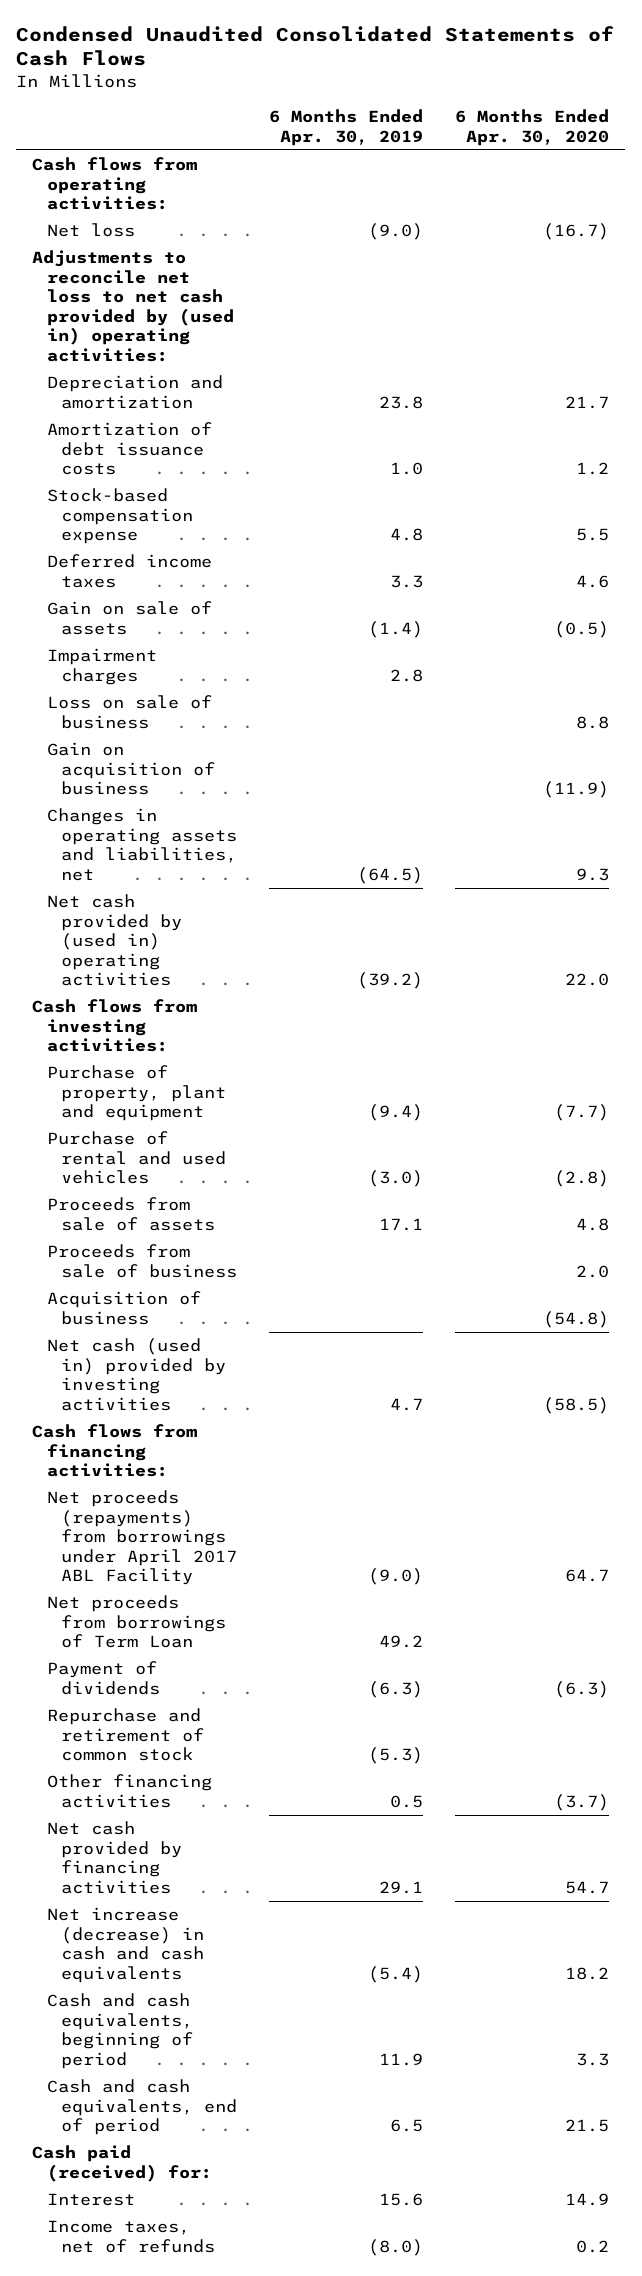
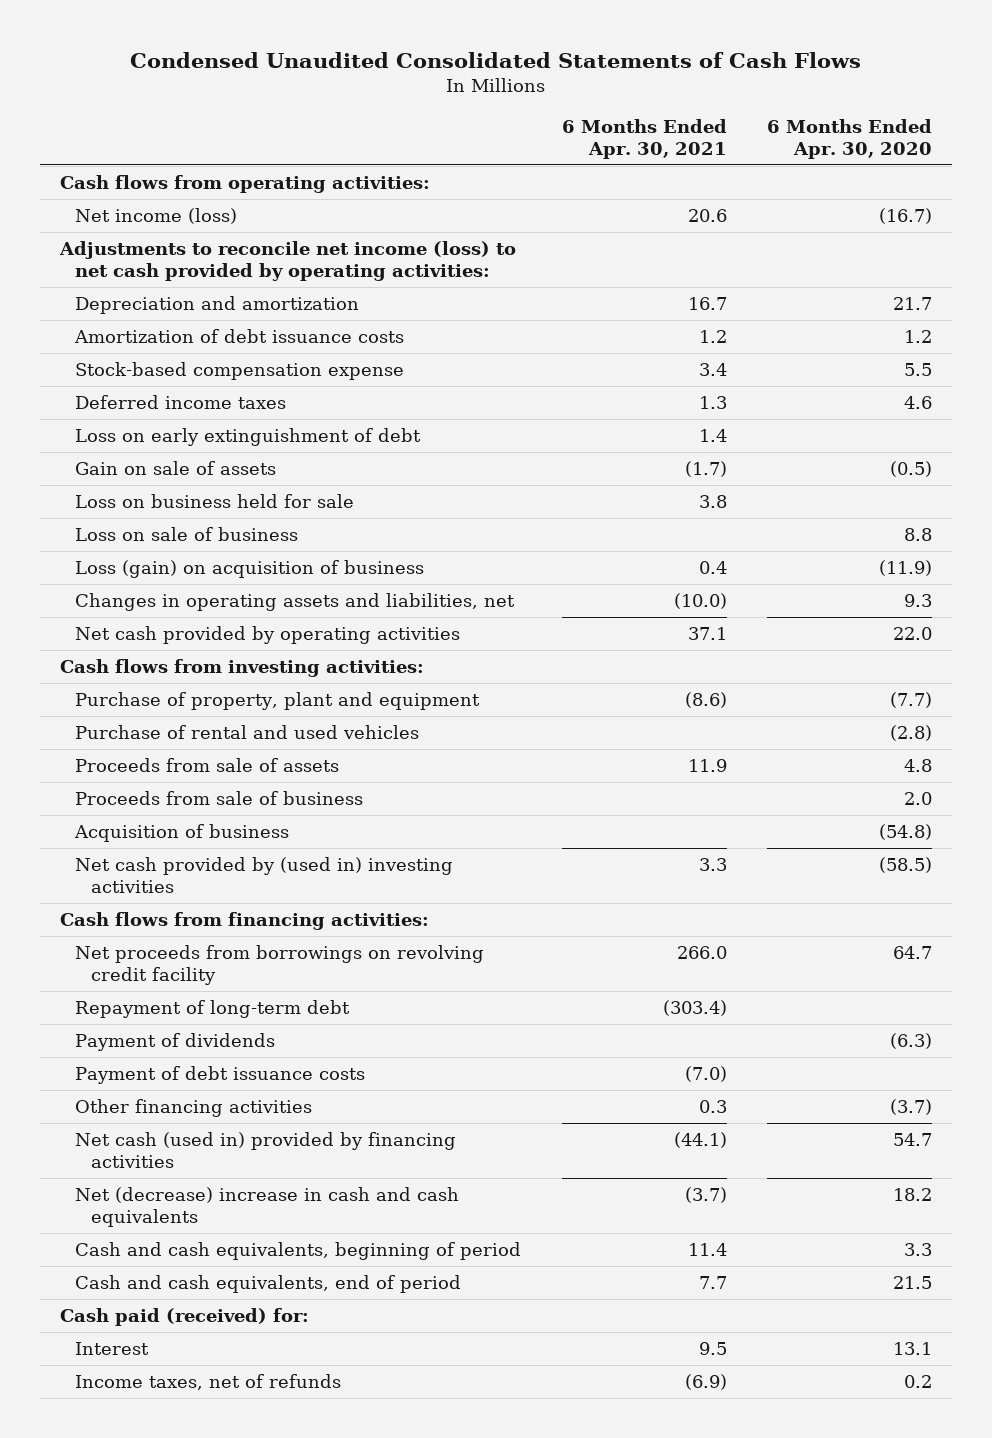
[269,109,424,146] 6 Months Ended Apr. 30, 2019 -> none
none -> [561,119,727,159] 6 Months Ended Apr. 30, 2021
[46,223,135,238] Net loss -> [75,208,238,225] Net income (loss)
[32,250,234,362] Adjustments to reconcile net loss to net cash provided by (used in) operating activities: -> [59,241,517,281] Adjustments to reconcile net income (loss) to net cash provided by operating activities:
none -> [75,428,422,447] Loss on early extinguishment of debt
[46,648,157,685] Impairment charges -> none
none -> [75,494,355,509] Loss on business held for sale
[46,742,216,796] Gain on acquisition of business -> [75,560,425,579] Loss (gain) on acquisition of business
[46,894,183,987] Net cash provided by (used in) operating activities -> [75,626,461,645] Net cash provided by operating activities
[46,1338,227,1411] Net cash (used in) provided by investing activities -> [75,857,454,893] Net cash provided by (used in) investing activities
[46,1595,227,1649] Net proceeds from borrowings of Term Loan -> none
[46,1490,238,1586] Net proceeds (repayments) from borrowings under April 2017 ABL Facility -> [75,945,485,985] Net proceeds from borrowings on revolving credit facility
none -> [75,1000,351,1019] Repayment of long-term debt
[46,1708,205,1762] Repurchase and retirement of common stock -> none
none -> [75,1066,366,1085] Payment of debt issuance costs
[46,1821,183,1894] Net cash provided by financing activities -> [75,1132,457,1168] Net cash (used in) provided by financing activities
[46,1907,205,1983] Net increase (decrease) in cash and cash equivalents -> [75,1187,460,1227] Net (decrease) increase in cash and cash equivalents
[565,2193,610,2207] 14.9 -> [893,1342,933,1356] 13.1

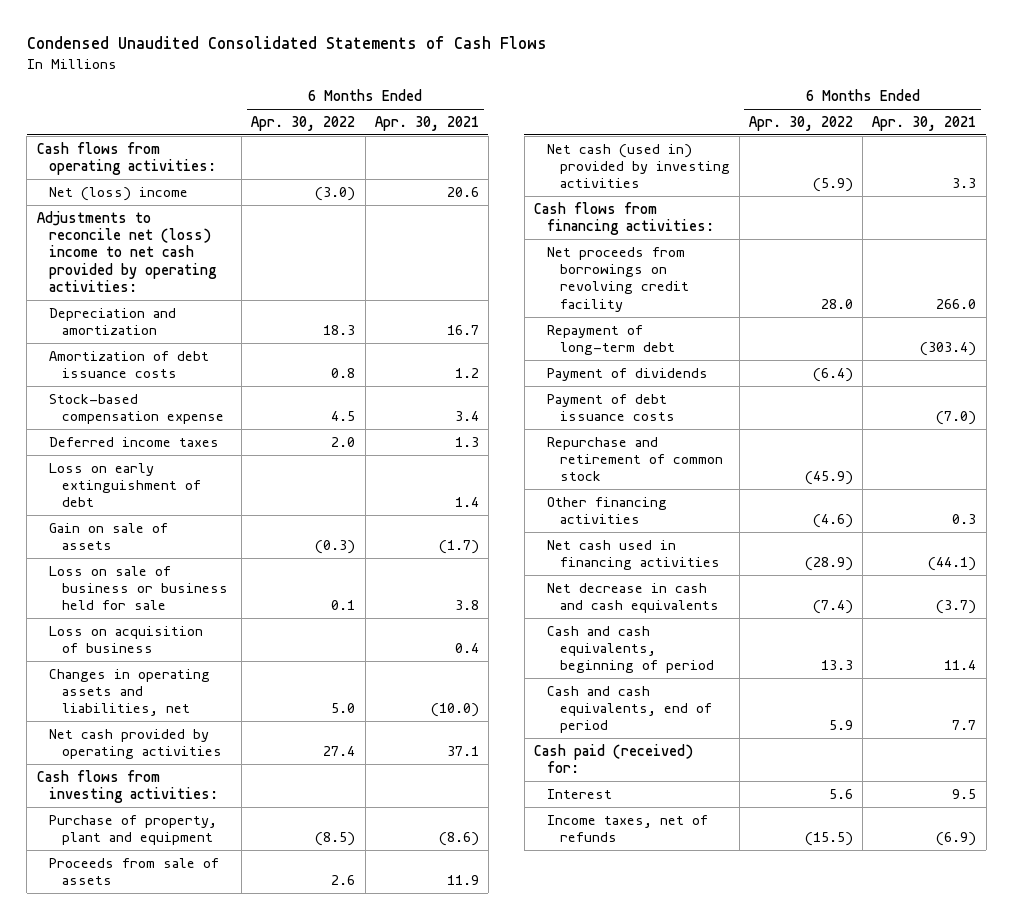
[767,119,933,159] 6 Months Ended Apr. 30, 2020 -> none
none -> [251,115,356,131] Apr. 30, 2022
[75,208,238,225] Net income (loss) -> [49,186,189,201] Net (loss) income
[59,241,517,281] Adjustments to reconcile net income (loss) to net cash provided by operating activities: -> [36,210,218,292] Adjustments to reconcile net (loss) income to net cash provided by operating activities:
[75,527,299,542] Loss on sale of business -> none
[75,494,355,509] Loss on business held for sale -> [49,565,229,611] Loss on sale of business or business held for sale
[75,560,425,579] Loss (gain) on acquisition of business -> [49,625,204,654] Loss on acquisition of business
[75,725,420,740] Purchase of rental and used vehicles -> none
[75,791,364,806] Proceeds from sale of business -> none
[74,824,290,843] Acquisition of business -> none
[75,857,454,893] Net cash provided by (used in) investing activities -> [546,143,730,189] Net cash (used in) provided by investing activities
none -> [546,436,723,482] Repurchase and retirement of common stock
[75,1132,457,1168] Net cash (used in) provided by financing activities -> [546,539,720,571] Net cash used in financing activities
[75,1187,460,1227] Net (decrease) increase in cash and cash equivalents -> [546,582,719,614] Net decrease in cash and cash equivalents

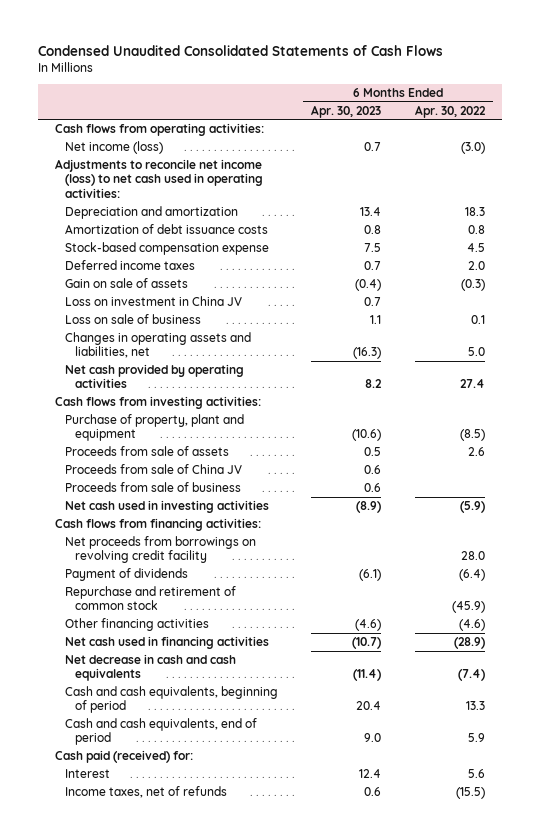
[374,115,479,131] Apr. 30, 2021 -> none
none -> [311,104,382,118] Apr. 30, 2023
[49,186,189,201] Net (loss) income -> [64,140,163,154] Net income (loss)
[36,210,218,292] Adjustments to reconcile net (loss) income to net cash provided by operating activities: -> [54,158,263,198] Adjustments to reconcile net income (loss) to net cash used in operating activities:
[49,462,202,508] Loss on early extinguishment of debt -> none
[49,625,204,654] Loss on acquisition of business -> none
none -> [64,295,242,306] Loss on investment in China JV
[49,565,229,611] Loss on sale of business or business held for sale -> [64,313,201,324] Loss on sale of business
none -> [64,463,242,474] Proceeds from sale of China JV
none -> [64,481,241,492] Proceeds from sale of business
[546,143,730,189] Net cash (used in) provided by investing activities -> [64,499,269,513] Net cash used in investing activities
[546,324,675,356] Repayment of long-term debt -> none
[546,393,675,422] Payment of debt issuance costs -> none

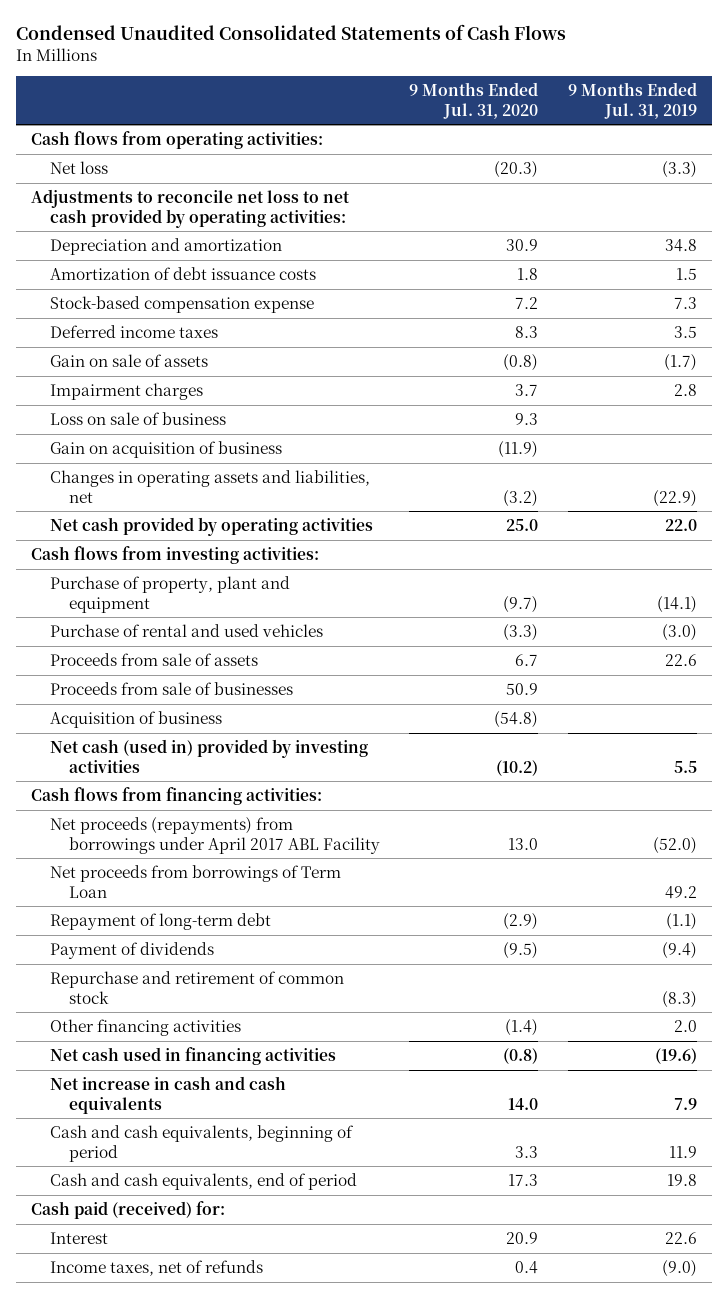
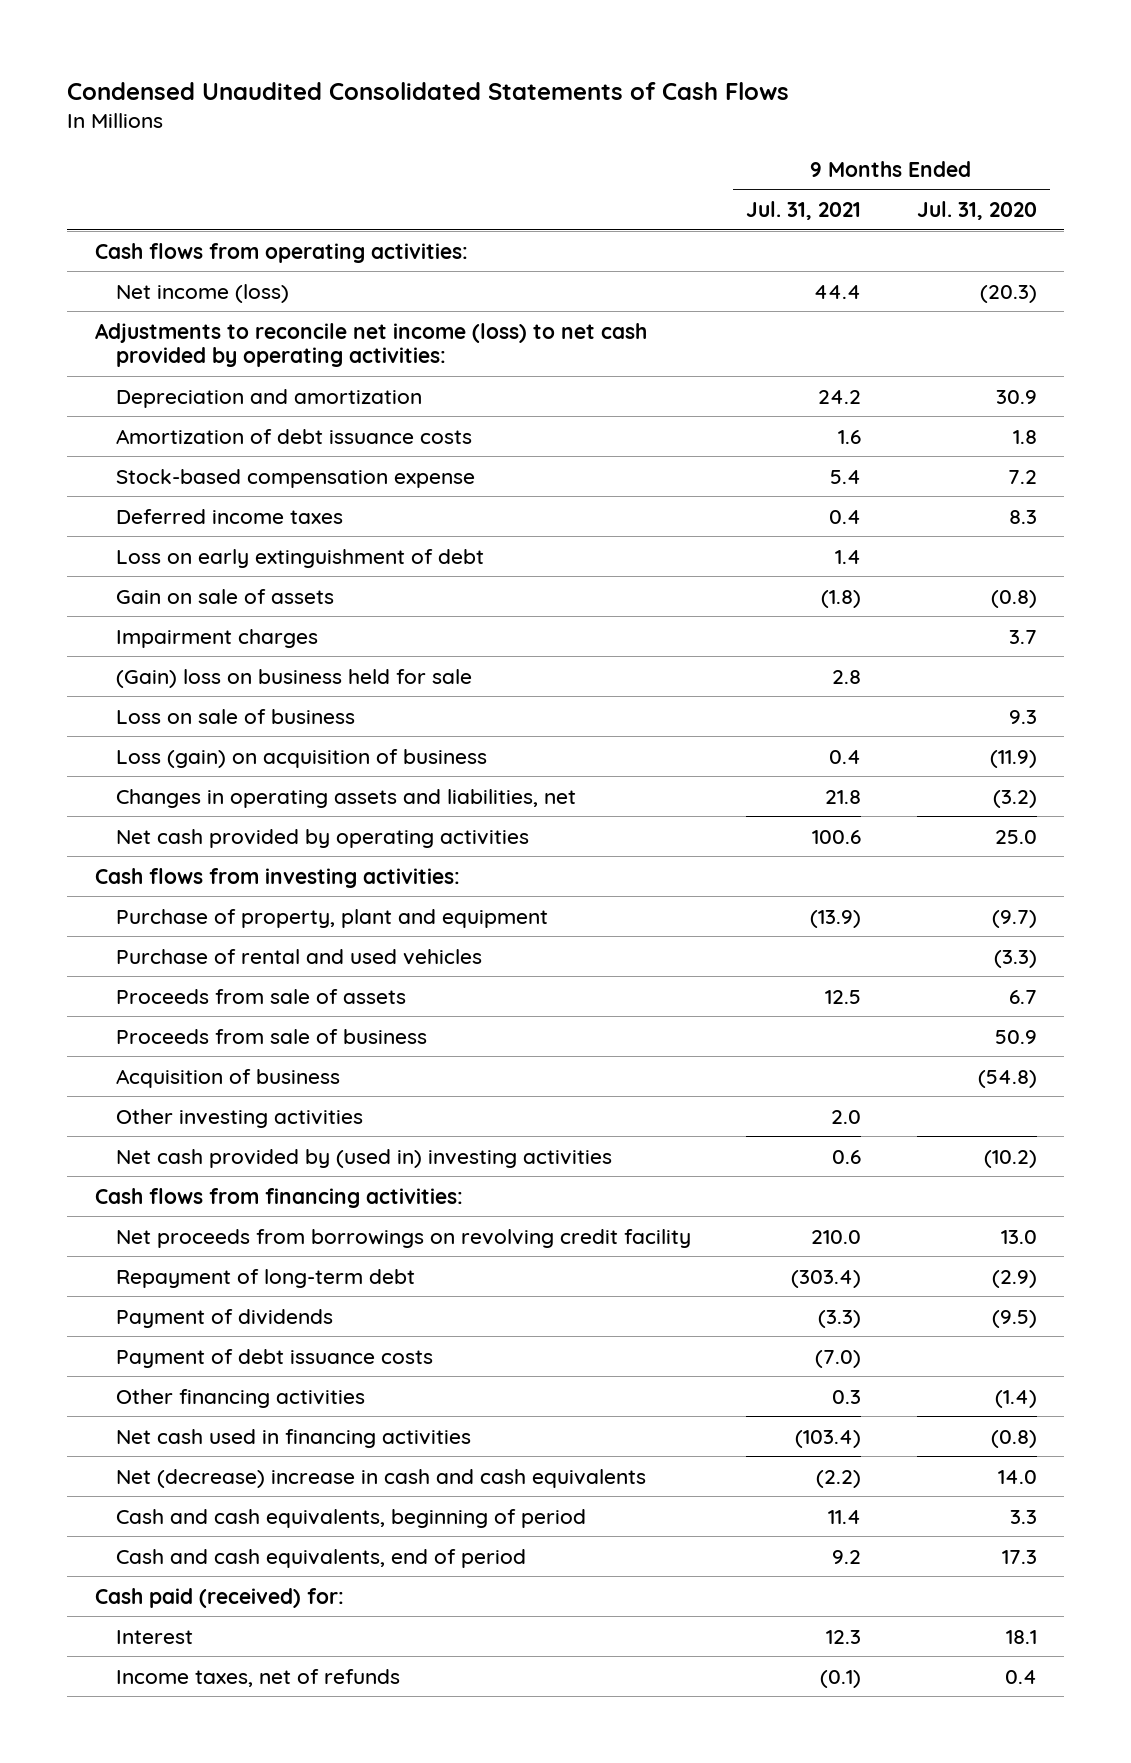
[567,82,697,119] 9 Months Ended Jul. 31, 2019 -> none
none -> [746,201,862,221] Jul. 31, 2021
[49,161,108,175] Net loss -> [116,283,290,303] Net income (loss)
[30,189,350,228] Adjustments to reconcile net loss to net cash provided by operating activities: -> [94,322,647,368] Adjustments to reconcile net income (loss) to net cash provided by operating activities:
none -> [116,548,485,568] Loss on early extinguishment of debt
none -> [116,668,473,688] (Gain) loss on business held for sale
[49,441,282,459] Gain on acquisition of business -> [116,748,488,768] Loss (gain) on acquisition of business
[49,682,293,696] Proceeds from sale of businesses -> [116,1028,428,1044] Proceeds from sale of business
none -> [116,1108,364,1128] Other investing activities
[49,739,368,773] Net cash (used in) provided by investing activities -> [116,1148,613,1168] Net cash provided by (used in) investing activities
[49,865,341,898] Net proceeds from borrowings of Term Loan -> none
[49,817,380,854] Net proceeds (repayments) from borrowings under April 2017 ABL Facility -> [116,1228,692,1248] Net proceeds from borrowings on revolving credit facility
[49,971,344,1004] Repurchase and retirement of common stock -> none
none -> [116,1348,434,1368] Payment of debt issuance costs
[49,1076,286,1114] Net increase in cash and cash equivalents -> [116,1468,647,1488] Net (decrease) increase in cash and cash equivalents
[506,1232,539,1245] 20.9 -> [1005,1629,1037,1644] 18.1

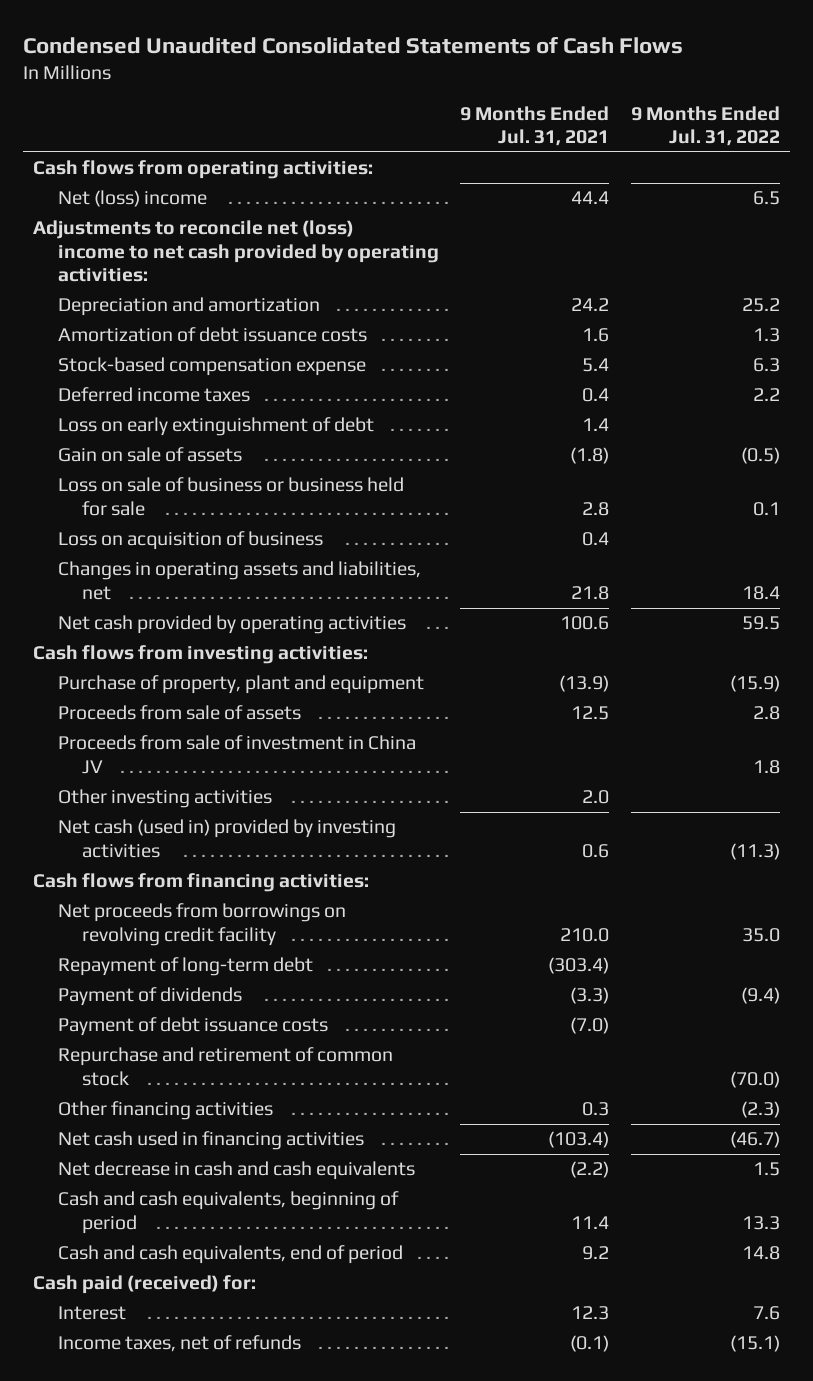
[916,201,1037,221] Jul. 31, 2020 -> none
none -> [630,105,780,147] 9 Months Ended Jul. 31, 2022
[116,283,290,303] Net income (loss) -> [57,190,207,208] Net (loss) income
[94,322,647,368] Adjustments to reconcile net income (loss) to net cash provided by operating activities: -> [33,220,439,283] Adjustments to reconcile net (loss) income to net cash provided by operating activities:
[116,628,319,648] Impairment charges -> none
[116,708,356,724] Loss on sale of business -> none
[116,668,473,688] (Gain) loss on business held for sale -> [57,477,404,516] Loss on sale of business or business held for sale
[116,748,488,768] Loss (gain) on acquisition of business -> [57,531,323,551] Loss on acquisition of business
[116,948,483,965] Purchase of rental and used vehicles -> none
[116,1028,428,1044] Proceeds from sale of business -> none
[116,1068,341,1088] Acquisition of business -> none
none -> [57,735,416,774] Proceeds from sale of investment in China JV
[116,1148,613,1168] Net cash provided by (used in) investing activities -> [57,819,396,858] Net cash (used in) provided by investing activities
none -> [57,1047,393,1086] Repurchase and retirement of common stock
[116,1468,647,1488] Net (decrease) increase in cash and cash equivalents -> [57,1161,415,1181] Net decrease in cash and cash equivalents

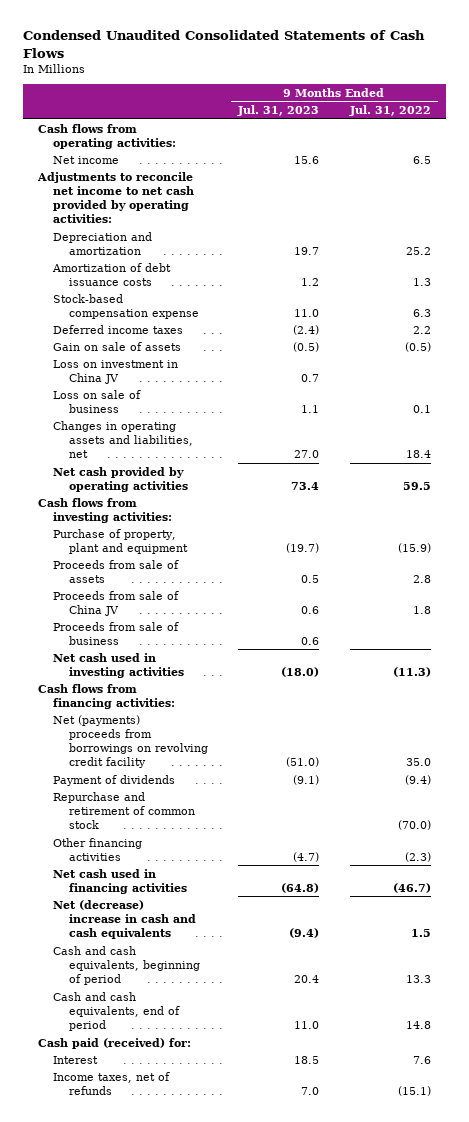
[460,105,610,147] 9 Months Ended Jul. 31, 2021 -> none
none -> [237,105,320,117] Jul. 31, 2023
[57,190,207,208] Net (loss) income -> [53,155,120,164] Net income
[33,220,439,283] Adjustments to reconcile net (loss) income to net cash provided by operating activities: -> [37,171,195,224] Adjustments to reconcile net income to net cash provided by operating activities:
[57,417,374,437] Loss on early extinguishment of debt -> none
[57,531,323,551] Loss on acquisition of business -> none
none -> [53,359,179,384] Loss on investment in China JV
[57,477,404,516] Loss on sale of business or business held for sale -> [53,389,142,413] Loss on sale of business
[57,789,272,809] Other investing activities -> none
[57,735,416,774] Proceeds from sale of investment in China JV -> [53,590,180,616] Proceeds from sale of China JV
none -> [53,621,180,645] Proceeds from sale of business
[57,819,396,858] Net cash (used in) provided by investing activities -> [53,652,184,678] Net cash used in investing activities
[57,957,313,977] Repayment of long-term debt -> none
[57,903,346,946] Net proceeds from borrowings on revolving credit facility -> [53,714,208,769] Net (payments) proceeds from borrowings on revolving credit facility
[57,1017,328,1037] Payment of debt issuance costs -> none
[57,1161,415,1181] Net decrease in cash and cash equivalents -> [53,899,196,940] Net (decrease) increase in cash and cash equivalents

